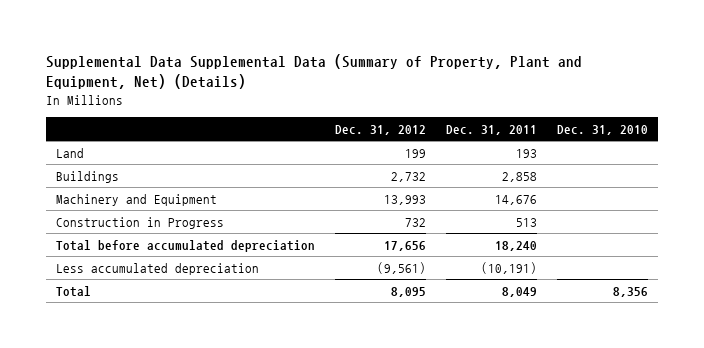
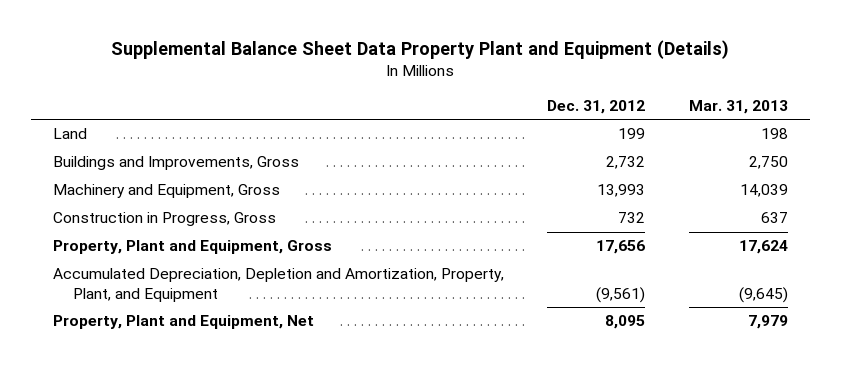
[45,53,582,90] Supplemental Data Supplemental Data (Summary of Property, Plant and Equipment, Net) (Details) -> [111,39,730,59] Supplemental Balance Sheet Data Property Plant and Equipment (Details)
[446,124,538,135] Dec. 31, 2011 -> none
[557,124,649,135] Dec. 31, 2010 -> none
none -> [689,99,789,114] Mar. 31, 2013
[55,170,119,183] Buildings -> [52,156,299,171] Buildings and Improvements, Gross
[55,193,217,206] Machinery and Equipment -> [52,184,280,199] Machinery and Equipment, Gross
[55,216,224,229] Construction in Progress -> [52,212,276,227] Construction in Progress, Gross
[55,239,315,252] Total before accumulated depreciation -> [52,240,332,255] Property, Plant and Equipment, Gross
[55,262,259,275] Less accumulated depreciation -> [52,268,504,302] Accumulated Depreciation, Depletion and Amortization, Property, Plant, and Equipment
[55,285,91,297] Total -> [52,315,314,330] Property, Plant and Equipment, Net

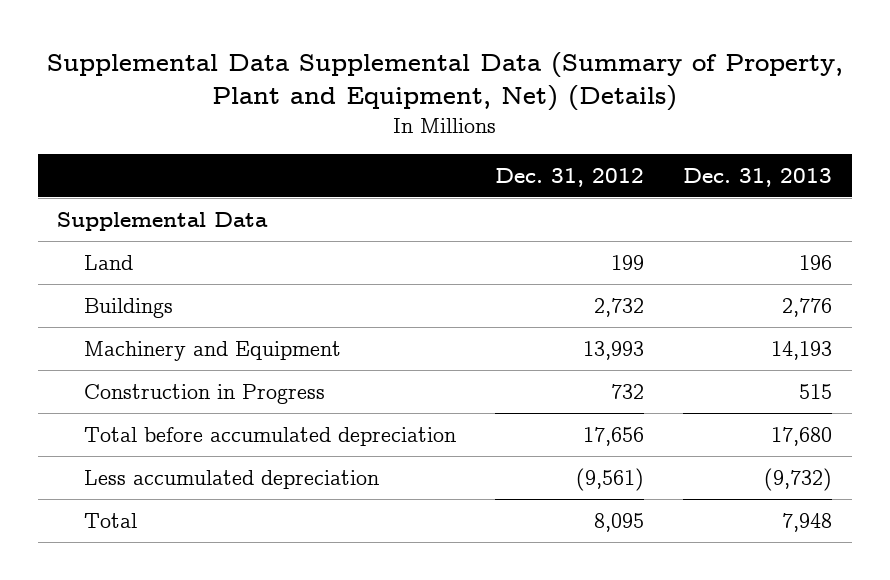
[111,39,730,59] Supplemental Balance Sheet Data Property Plant and Equipment (Details) -> [46,51,843,111] Supplemental Data Supplemental Data (Summary of Property, Plant and Equipment, Net) (Details)
[689,99,789,114] Mar. 31, 2013 -> none
none -> [683,167,833,187] Dec. 31, 2013
none -> [57,211,269,231] Supplemental Data
[52,156,299,171] Buildings and Improvements, Gross -> [84,297,174,318] Buildings
[52,184,280,199] Machinery and Equipment, Gross -> [84,340,342,361] Machinery and Equipment
[52,212,276,227] Construction in Progress, Gross -> [84,383,326,404] Construction in Progress
[52,240,332,255] Property, Plant and Equipment, Gross -> [84,426,457,446] Total before accumulated depreciation
[52,268,504,302] Accumulated Depreciation, Depletion and Amortization, Property, Plant, and Equipment -> [84,469,380,489] Less accumulated depreciation
[52,315,314,330] Property, Plant and Equipment, Net -> [84,512,138,528] Total

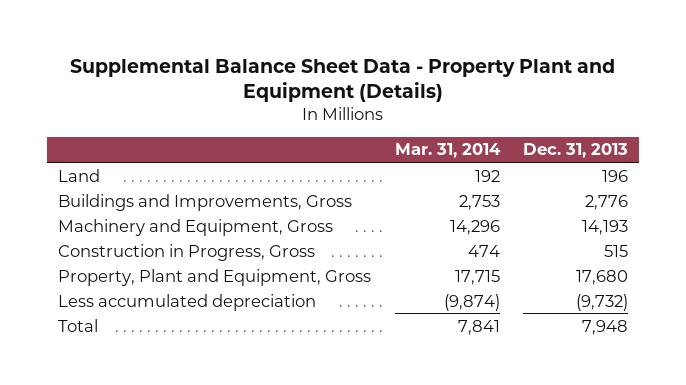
[46,51,843,111] Supplemental Data Supplemental Data (Summary of Property, Plant and Equipment, Net) (Details) -> [70,58,616,103] Supplemental Balance Sheet Data - Property Plant and Equipment (Details)
[495,167,645,187] Dec. 31, 2012 -> none
none -> [394,143,501,159] Mar. 31, 2014
[57,211,269,231] Supplemental Data -> none
[84,297,174,318] Buildings -> [58,193,353,211] Buildings and Improvements, Gross
[84,340,342,361] Machinery and Equipment -> [58,218,334,236] Machinery and Equipment, Gross
[84,383,326,404] Construction in Progress -> [58,243,316,261] Construction in Progress, Gross
[84,426,457,446] Total before accumulated depreciation -> [58,268,372,286] Property, Plant and Equipment, Gross

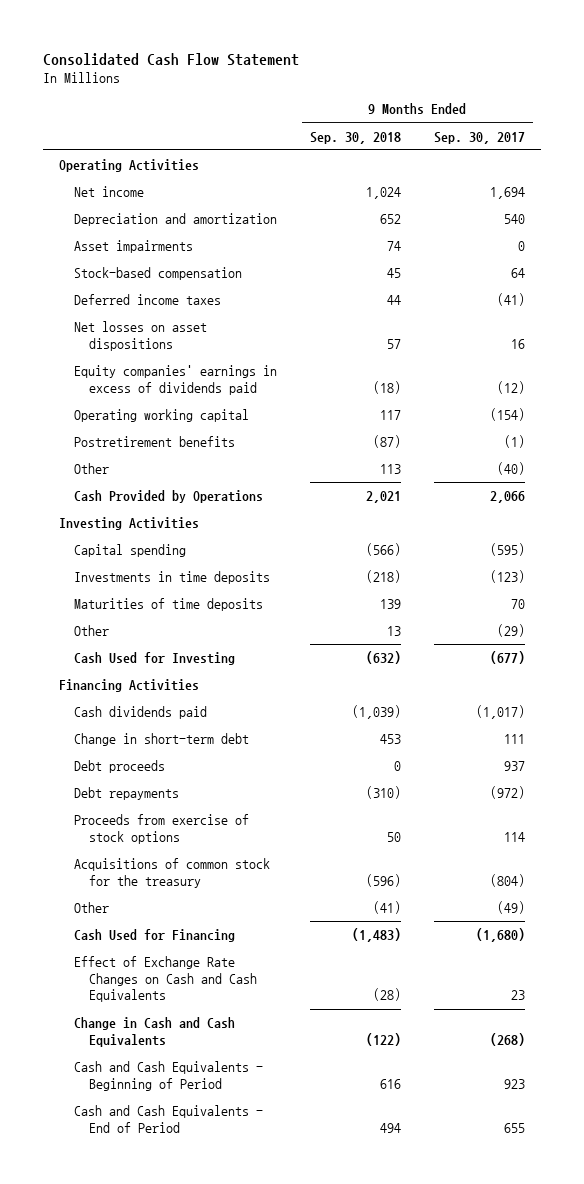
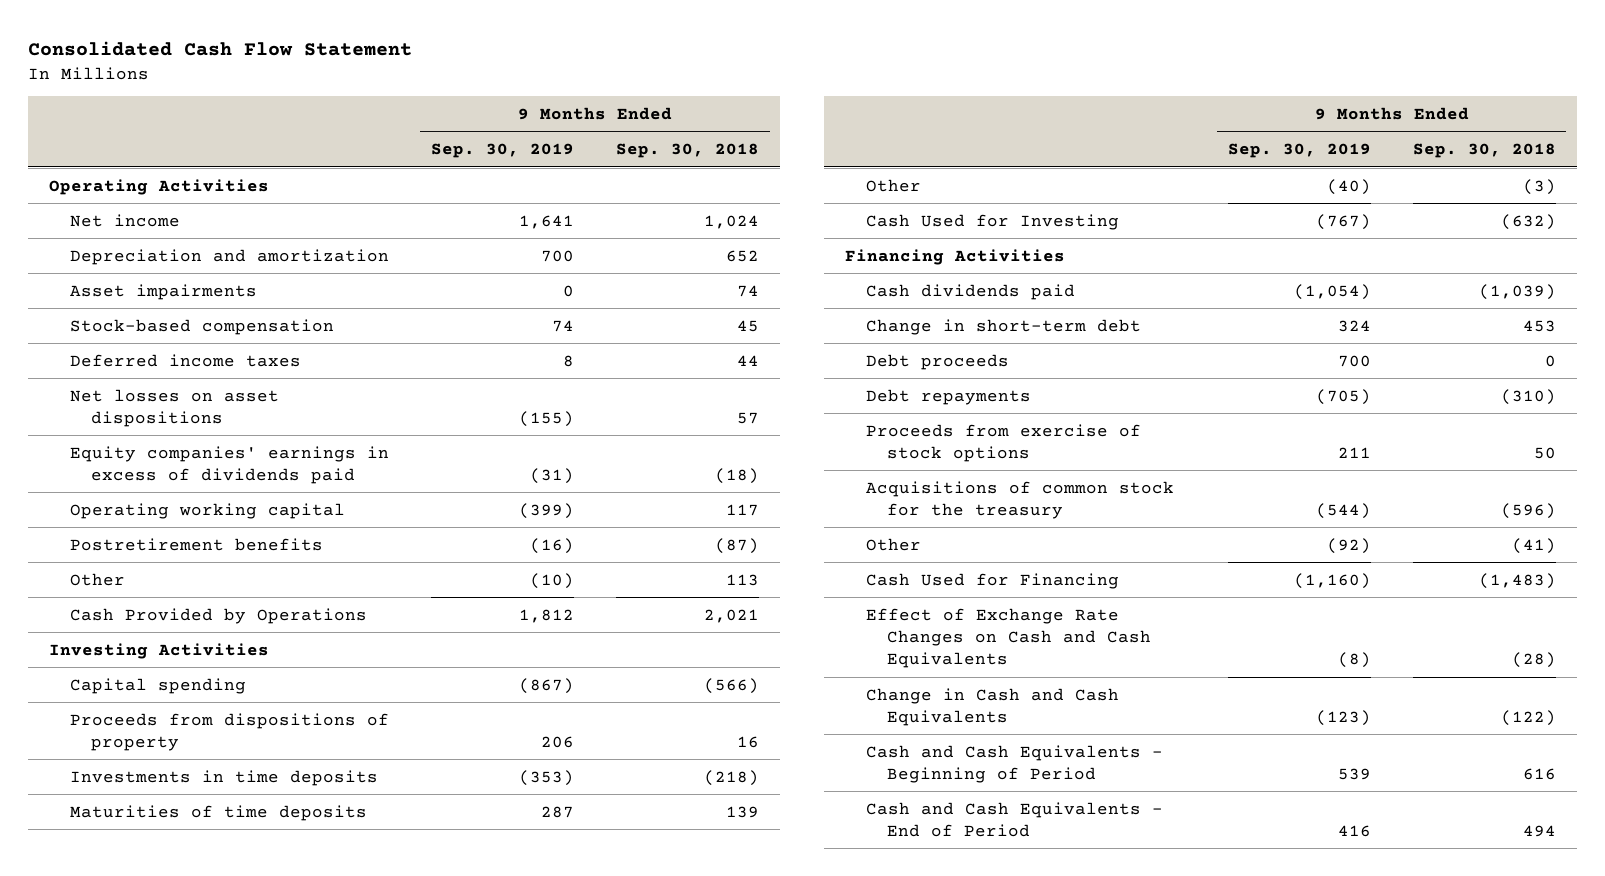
[433,131,525,144] Sep. 30, 2017 -> none
none -> [430,143,574,159] Sep. 30, 2019
none -> [69,712,389,751] Proceeds from dispositions of property
[386,625,401,636] 13 -> [1522,178,1556,195] (3)

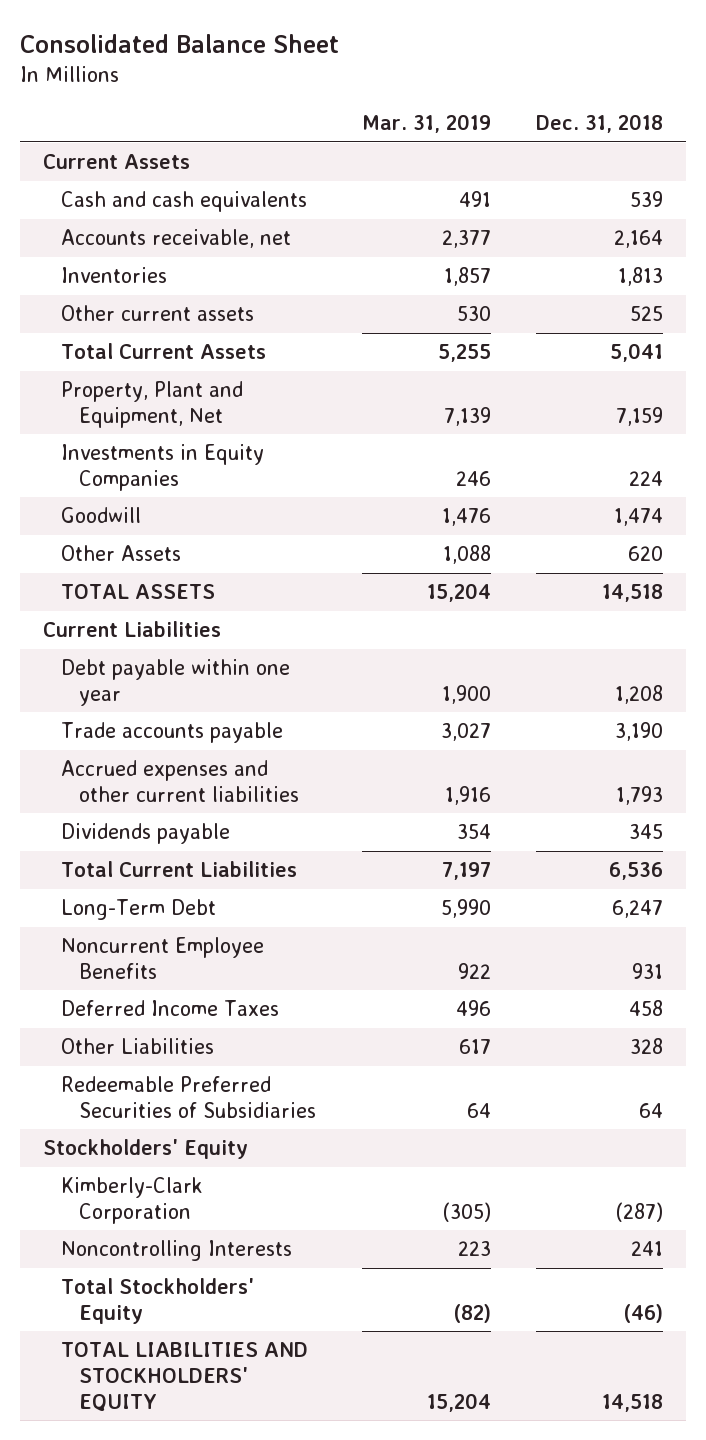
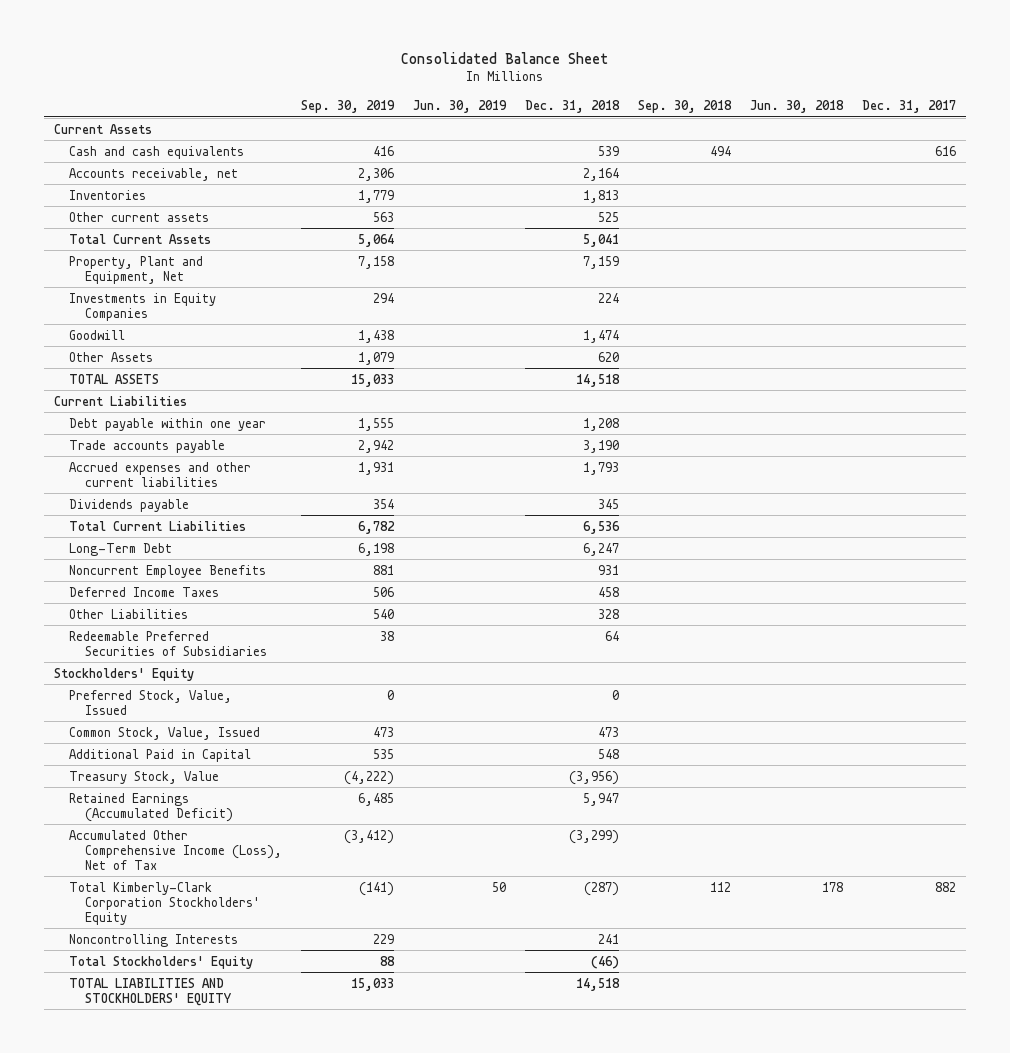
[361,114,491,134] Mar. 31, 2019 -> none
none -> [301,99,396,113] Sep. 30, 2019
none -> [413,99,508,113] Jun. 30, 2019
none -> [638,99,733,113] Sep. 30, 2018
none -> [750,99,845,113] Jun. 30, 2018
none -> [862,99,957,113] Dec. 31, 2017
none -> [69,689,233,715] Preferred Stock, Value, Issued
none -> [69,726,261,740] Common Stock, Value, Issued
none -> [69,748,252,762] Additional Paid in Capital
none -> [69,770,220,784] Treasury Stock, Value
none -> [69,792,234,822] Retained Earnings (Accumulated Deficit)
none -> [69,829,283,870] Accumulated Other Comprehensive Income (Loss), Net of Tax
[60,1177,203,1224] Kimberly-Clark Corporation -> [69,881,261,925] Total Kimberly-Clark Corporation Stockholders' Equity

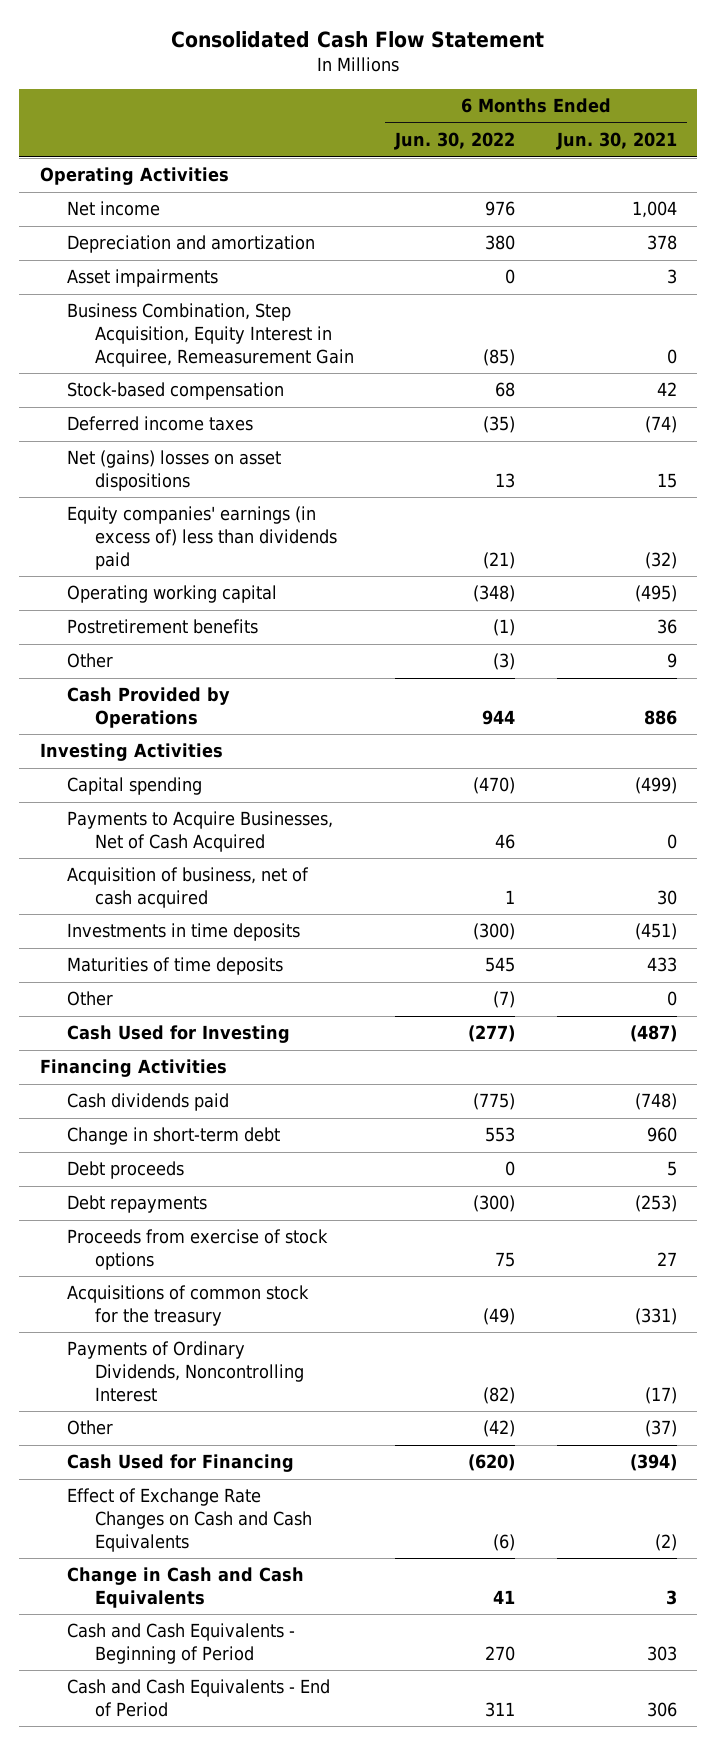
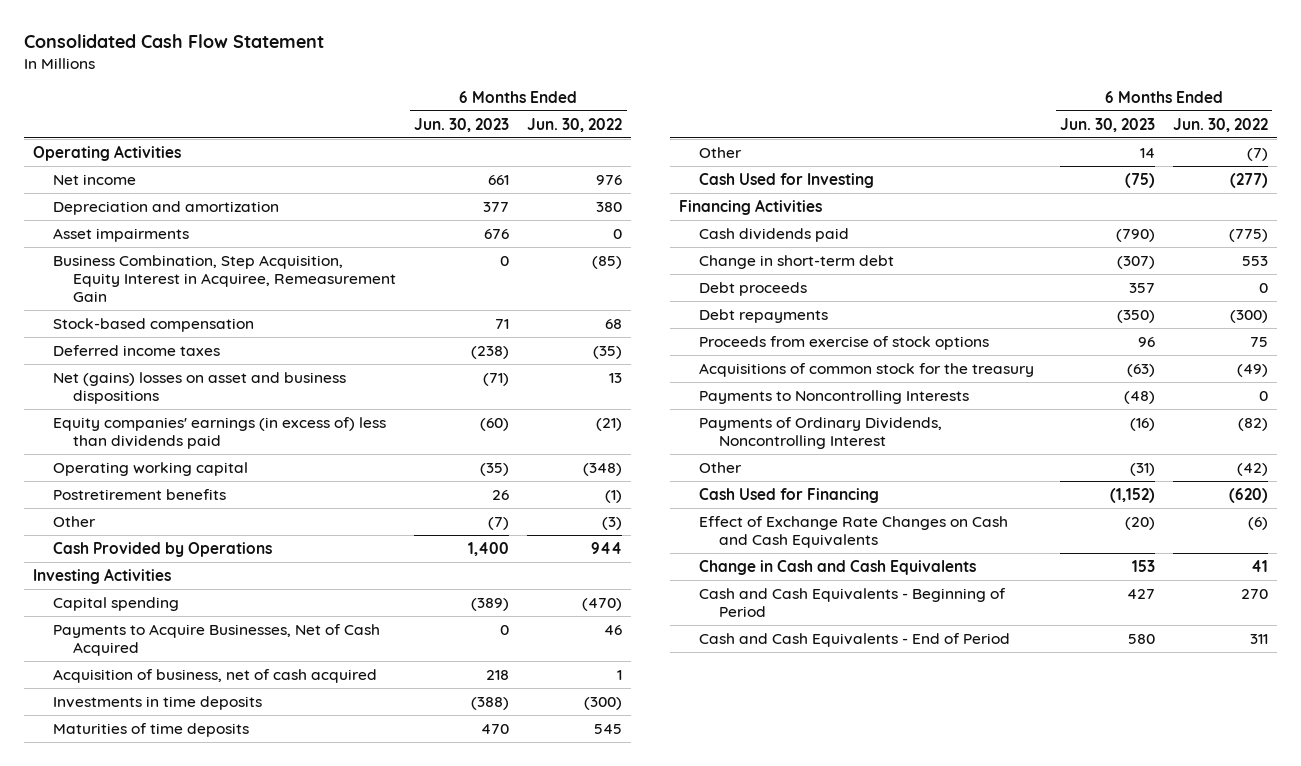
[555,132,677,151] Jun. 30, 2021 -> none
none -> [414,117,510,132] Jun. 30, 2023
[67,450,282,492] Net (gains) losses on asset dispositions -> [53,371,347,404] Net (gains) losses on asset and business dispositions
none -> [698,389,969,404] Payments to Noncontrolling Interests

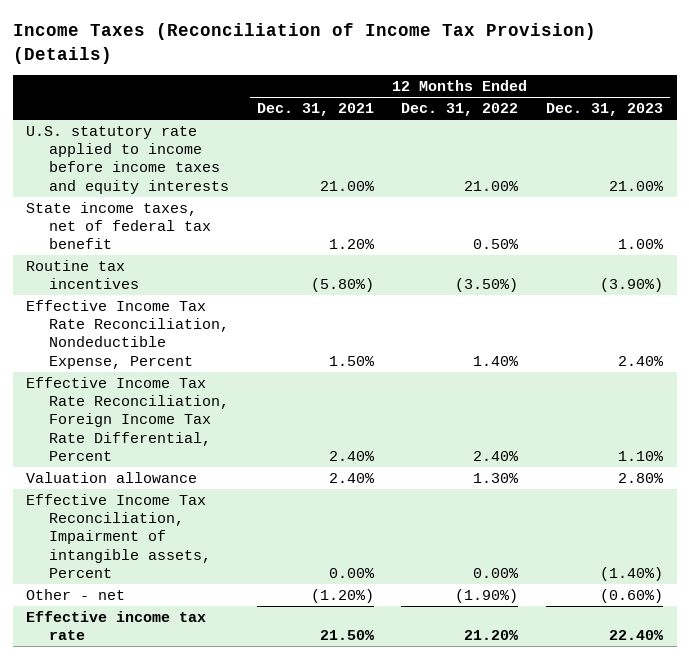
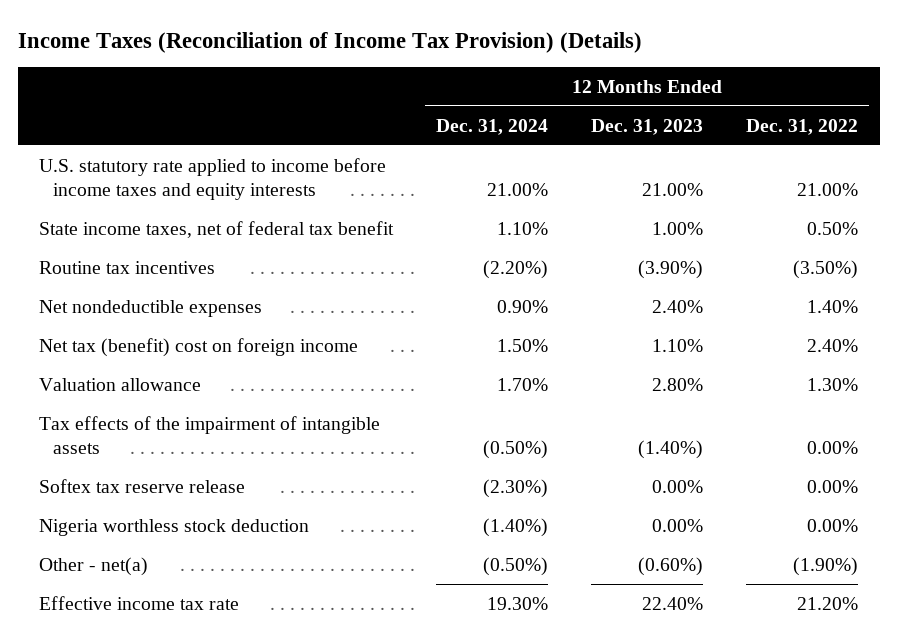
[256,103,374,117] Dec. 31, 2021 -> none
none -> [436,118,549,135] Dec. 31, 2024
[26,300,230,369] Effective Income Tax Rate Reconciliation, Nondeductible Expense, Percent -> [39,299,263,317] Net nondeductible expenses
[26,377,230,461] Effective Income Tax Rate Reconciliation, Foreign Income Tax Rate Differential, Percent -> [39,337,359,357] Net tax (benefit) cost on foreign income
[26,494,212,578] Effective Income Tax Reconciliation, Impairment of intangible assets, Percent -> [39,415,381,454] Tax effects of the impairment of intangible assets
none -> [39,478,246,493] Softex tax reserve release
none -> [39,518,310,536] Nigeria worthless stock deduction
[26,589,126,601] Other - net -> [39,556,149,576] Other - net(a)

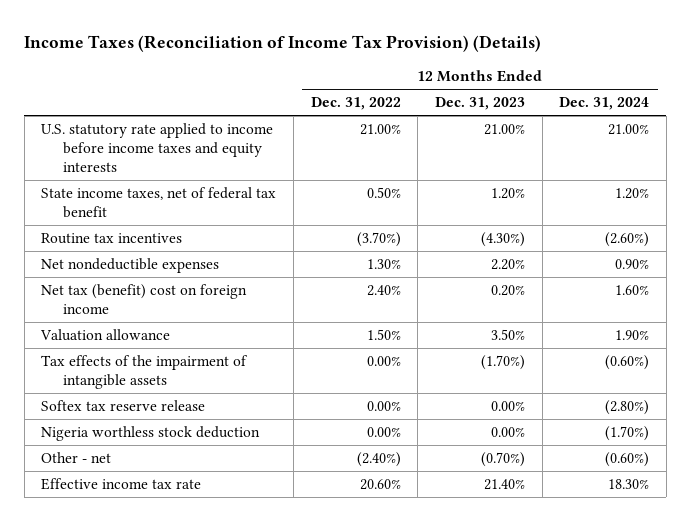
[497,221,549,235] 1.10% -> [615,187,650,199] 1.20%
[652,221,704,235] 1.00% -> [490,187,525,199] 1.20%
[483,259,549,279] (2.20%) -> [605,231,650,247] (2.60%)
[638,259,704,279] (3.90%) -> [480,231,525,247] (4.30%)
[793,259,859,279] (3.50%) -> [356,231,401,247] (3.70%)
[652,299,704,313] 2.40% -> [490,258,525,270] 2.20%
[807,299,859,313] 1.40% -> [366,258,401,269] 1.30%
[497,338,549,352] 1.50% -> [615,284,650,295] 1.60%
[652,338,704,352] 1.10% -> [490,284,525,296] 0.20%
[497,377,549,391] 1.70% -> [615,329,650,340] 1.90%
[652,377,704,391] 2.80% -> [490,328,525,340] 3.50%
[807,377,859,391] 1.30% -> [366,328,401,340] 1.50%
[483,439,549,459] (0.50%) -> [605,354,650,370] (0.60%)
[638,439,704,459] (1.40%) -> [480,354,525,370] (1.70%)
[483,478,549,498] (2.30%) -> [605,399,650,415] (2.80%)
[483,517,549,537] (1.40%) -> [605,425,650,441] (1.70%)
[39,556,149,576] Other - net(a) -> [41,451,112,463] Other - net
[483,556,549,576] (0.50%) -> [605,451,650,467] (0.60%)
[638,556,704,576] (0.60%) -> [480,451,525,467] (0.70%)
[793,556,859,576] (1.90%) -> [356,451,401,467] (2.40%)
[487,596,549,610] 19.30% -> [608,478,650,489] 18.30%
[642,596,704,610] 22.40% -> [483,478,525,490] 21.40%
[797,596,859,610] 21.20% -> [359,478,401,490] 20.60%

